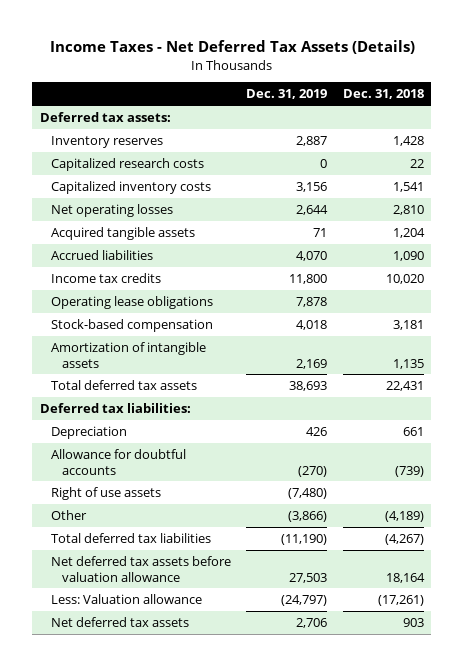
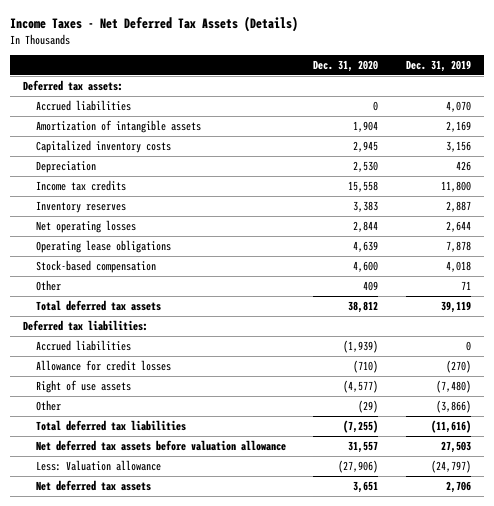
[342,89,424,100] Dec. 31, 2018 -> none
none -> [313,60,379,73] Dec. 31, 2020
[51,157,205,171] Capitalized research costs -> none
[51,226,196,240] Acquired tangible assets -> none
[51,341,207,368] Amortization of intangible assets -> [36,119,202,133] Amortization of intangible assets
[51,180,212,194] Capitalized inventory costs -> [36,139,172,153] Capitalized inventory costs
[51,425,128,439] Depreciation -> [36,160,97,173] Depreciation
[51,135,164,148] Inventory reserves -> [36,200,127,213] Inventory reserves
[51,203,174,217] Net operating losses -> [36,219,137,233] Net operating losses
none -> [36,279,62,291] Other
[289,380,328,391] 38,693 -> [440,300,471,313] 39,119
none -> [36,339,132,351] Accrued liabilities
[51,448,187,475] Allowance for doubtful accounts -> [36,359,172,371] Allowance for credit losses
[281,533,328,545] (11,190) -> [430,419,471,433] (11,616)

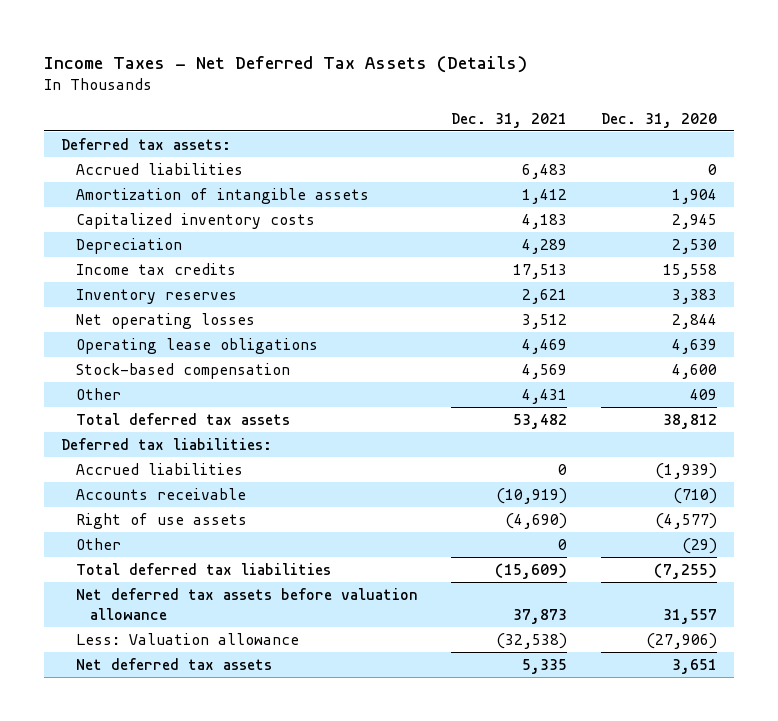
[405,60,471,73] Dec. 31, 2019 -> none
none -> [451,112,568,128] Dec. 31, 2021
[36,359,172,371] Allowance for credit losses -> none
none -> [75,488,246,501] Accounts receivable

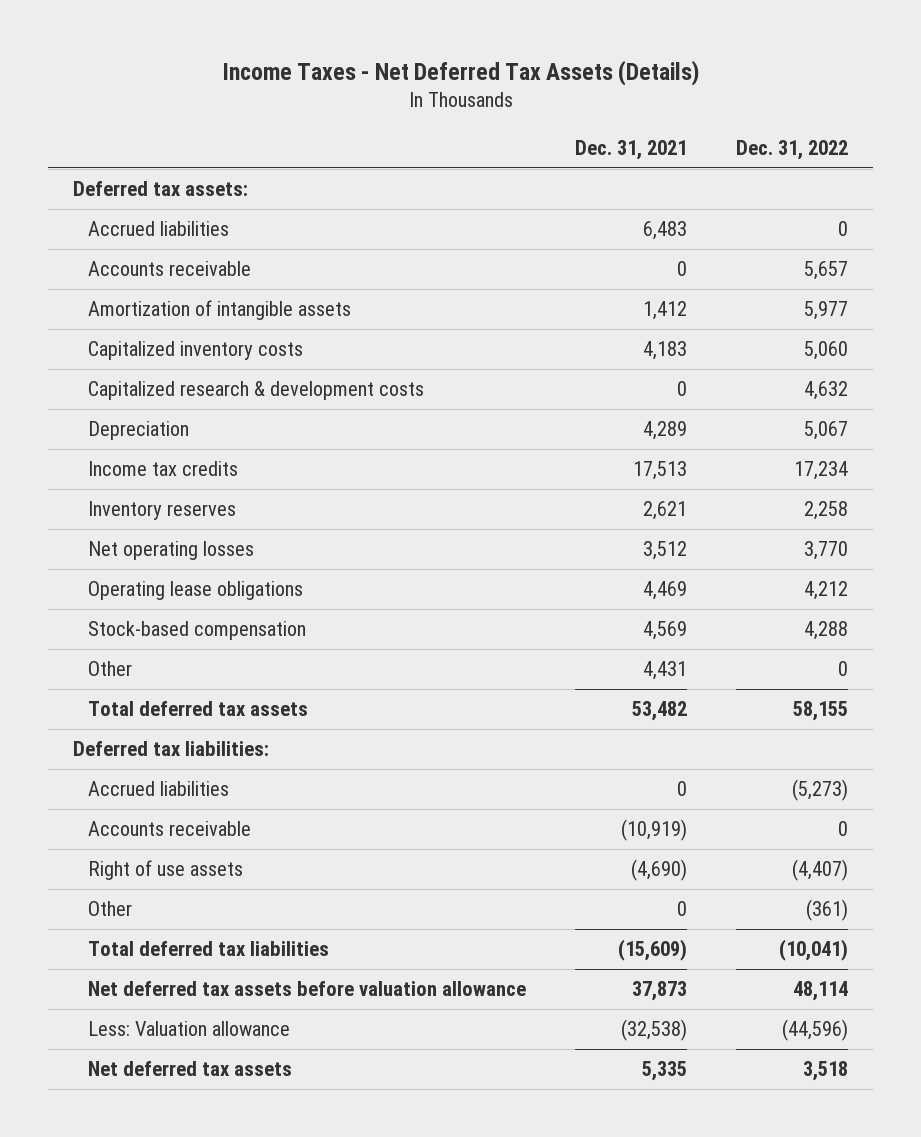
[601,112,718,128] Dec. 31, 2020 -> none
none -> [736,139,849,160] Dec. 31, 2022
none -> [88,261,252,277] Accounts receivable
none -> [88,381,425,401] Capitalized research & development costs

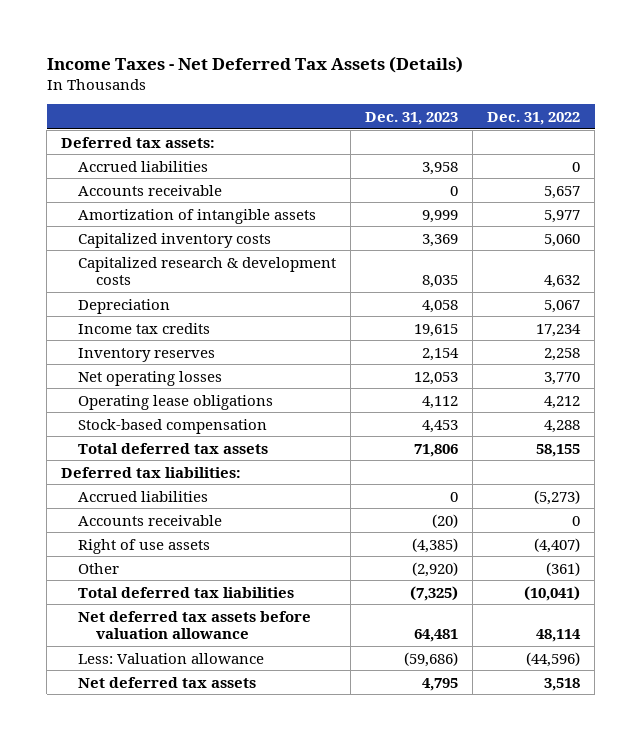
[575,139,688,160] Dec. 31, 2021 -> none
none -> [365,112,459,126] Dec. 31, 2023
[88,661,133,677] Other -> none

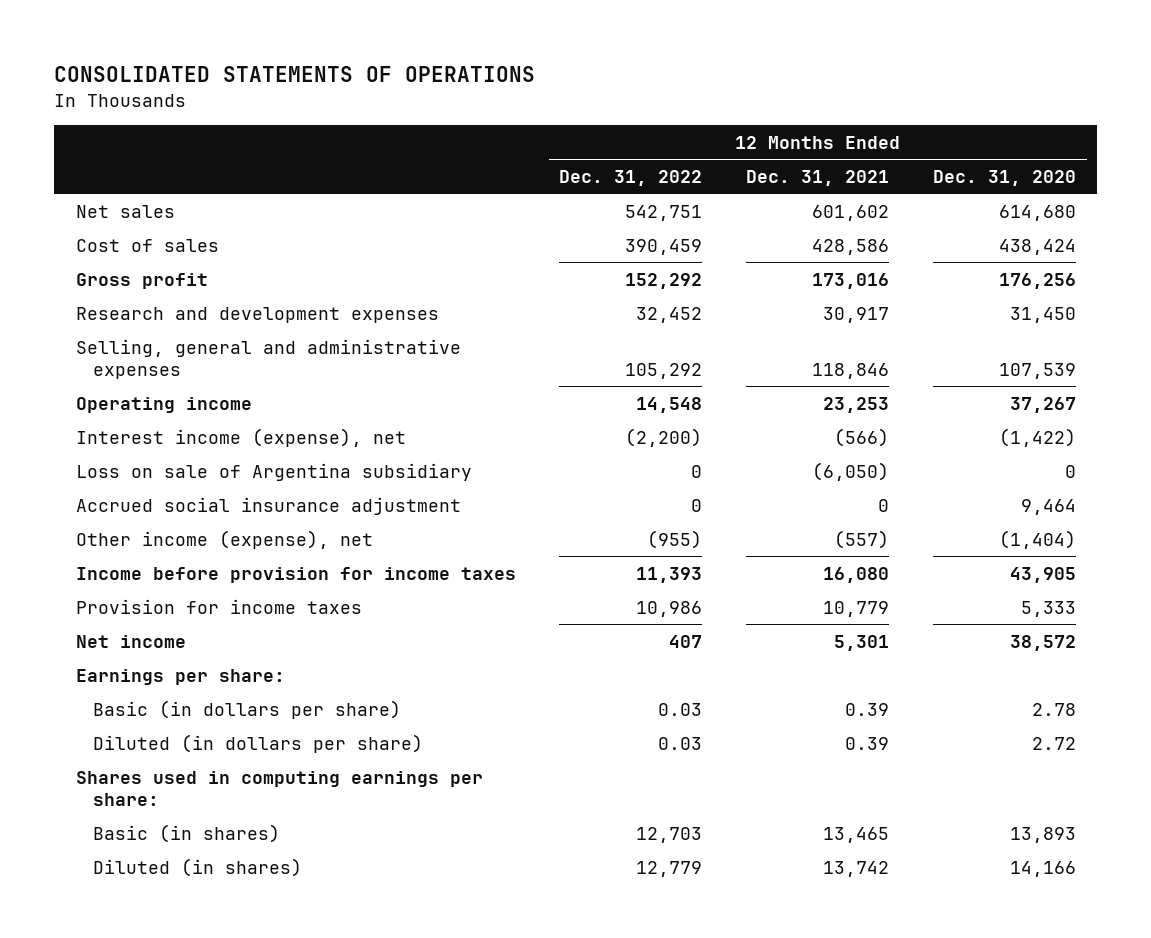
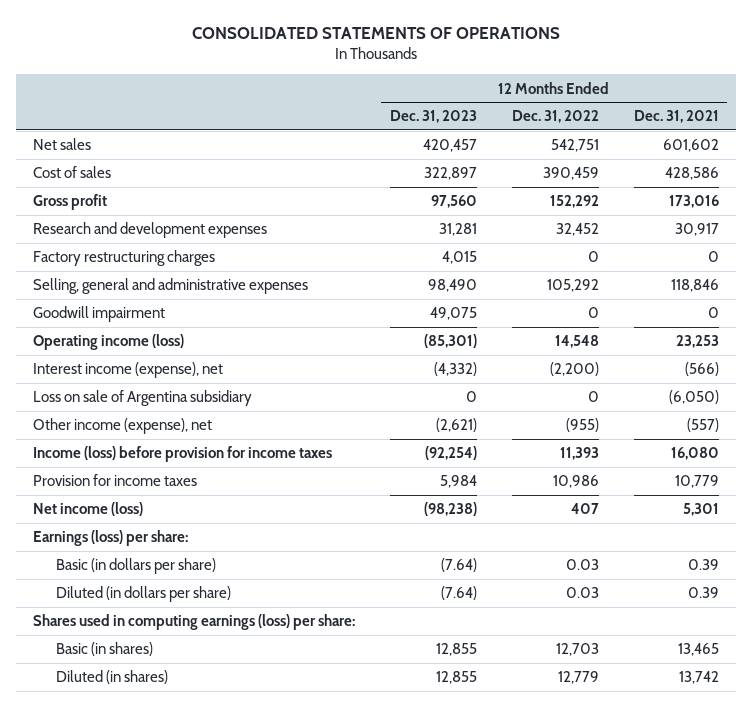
[932,169,1076,186] Dec. 31, 2020 -> none
none -> [390,110,478,124] Dec. 31, 2023
none -> [33,250,216,267] Factory restructuring charges
none -> [33,306,166,323] Goodwill impairment
[75,396,252,413] Operating income -> [33,334,185,351] Operating income (loss)
[75,496,461,515] Accrued social insurance adjustment -> none
[75,566,516,583] Income before provision for income taxes -> [33,446,333,463] Income (loss) before provision for income taxes
[75,634,186,648] Net income -> [33,502,144,517] Net income (loss)
[75,668,285,685] Earnings per share: -> [33,530,189,547] Earnings (loss) per share:
[75,770,483,806] Shares used in computing earnings per share: -> [33,614,356,631] Shares used in computing earnings (loss) per share:

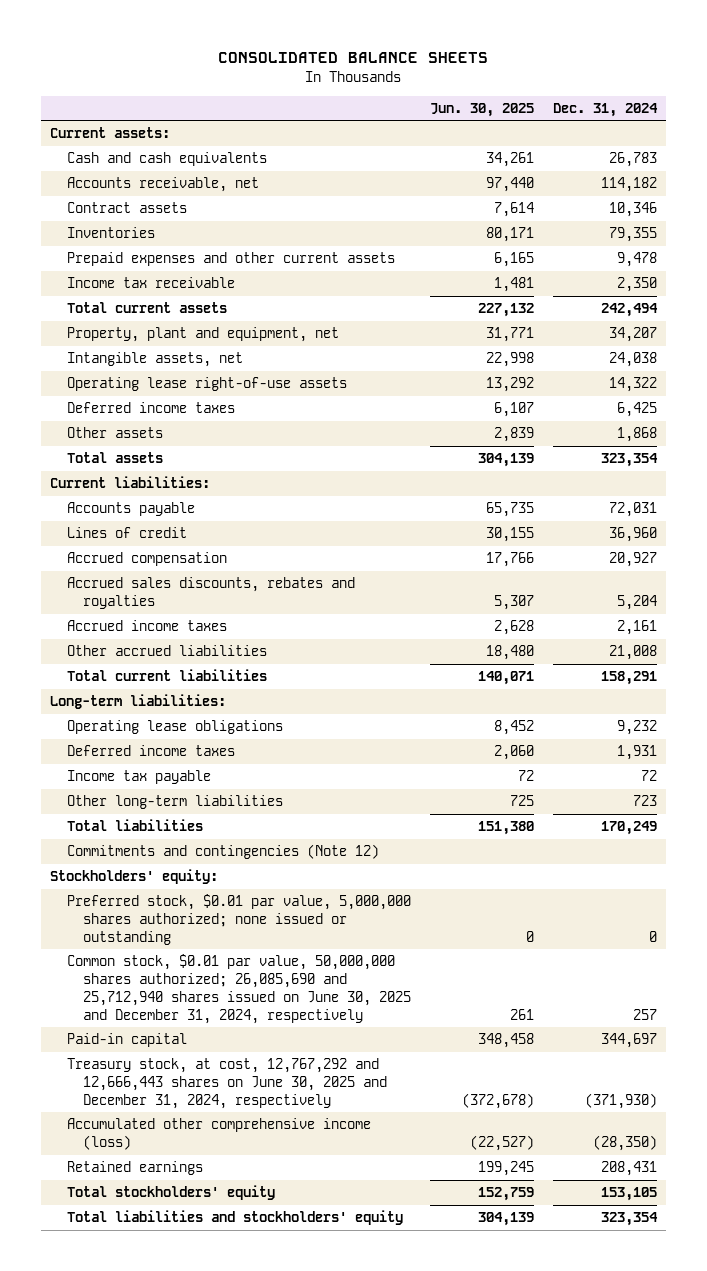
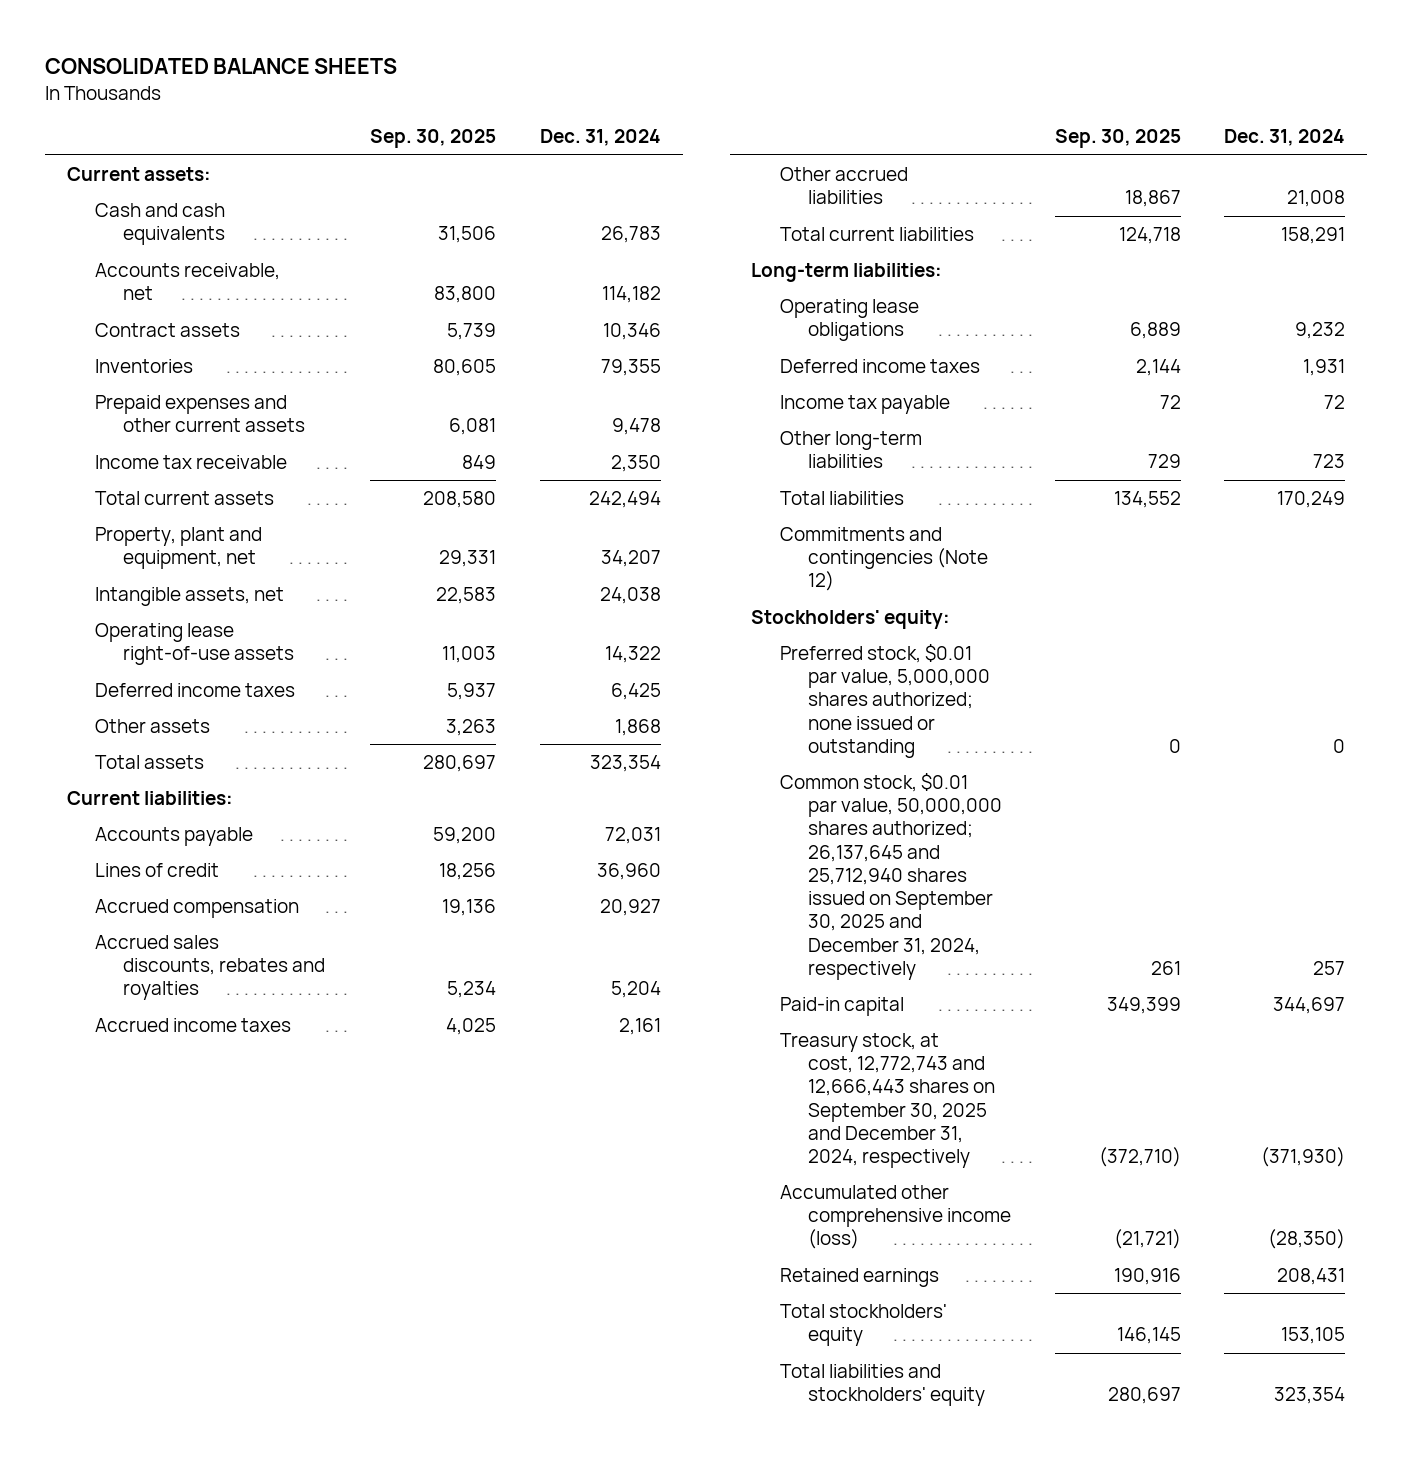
[429,102,534,117] Jun. 30, 2025 -> none
none -> [369,129,496,149] Sep. 30, 2025
[66,954,412,1024] Common stock, $0.01 par value, 50,000,000 shares authorized; 26,085,690 and 25,712,940 shares issued on June 30, 2025 and December 31, 2024, respectively -> [779,773,1003,980] Common stock, $0.01 par value, 50,000,000 shares authorized; 26,137,645 and 25,712,940 shares issued on September 30, 2025 and December 31, 2024, respectively
[66,1058,388,1109] Treasury stock, at cost, 12,767,292 and 12,666,443 shares on June 30, 2025 and December 31, 2024, respectively -> [779,1033,996,1169] Treasury stock, at cost, 12,772,743 and 12,666,443 shares on September 30, 2025 and December 31, 2024, respectively

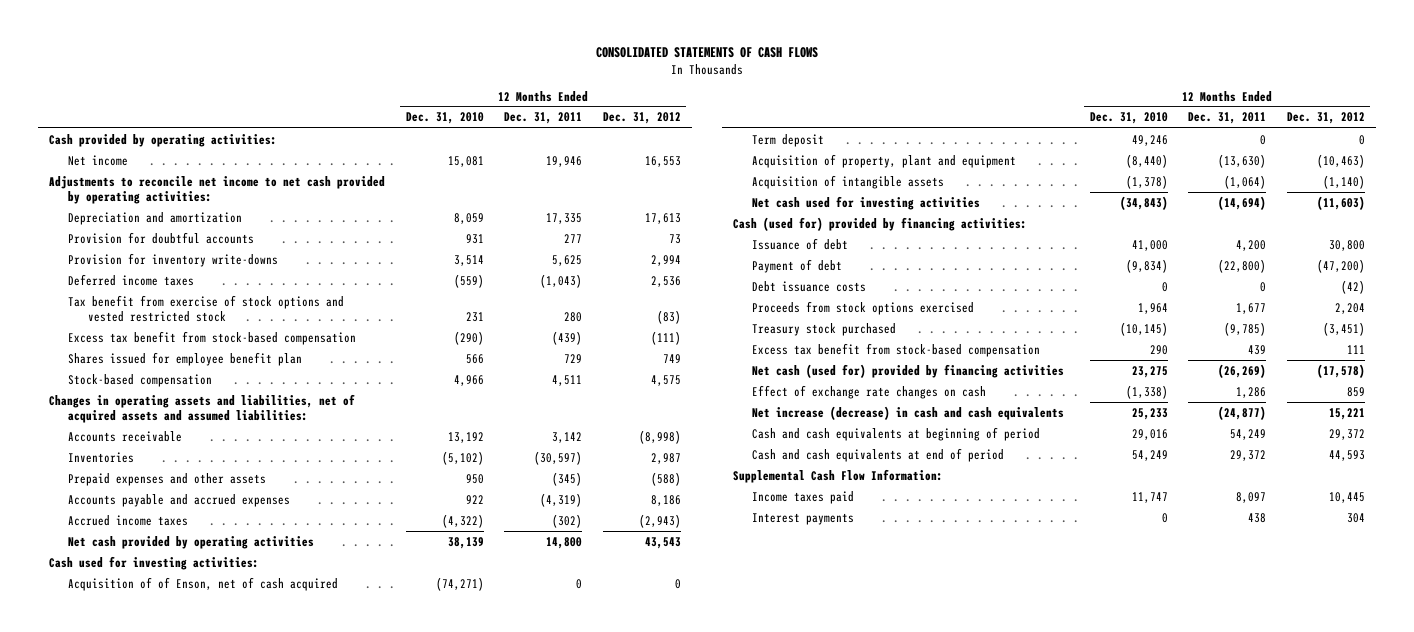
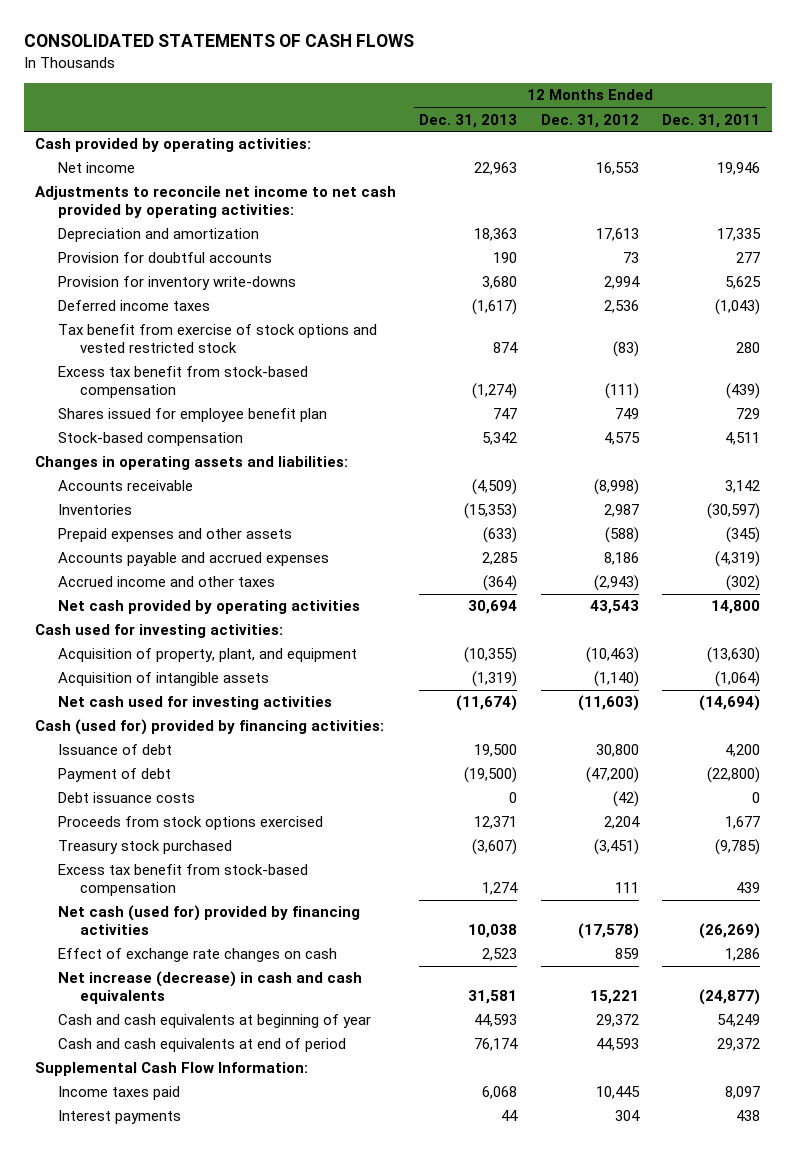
[405,112,484,125] Dec. 31, 2010 -> none
none -> [419,113,518,128] Dec. 31, 2013
[48,393,355,423] Changes in operating assets and liabilities, net of acquired assets and assumed liabilities: -> [35,456,349,471] Changes in operating assets and liabilities:
[68,514,189,526] Accrued income taxes -> [57,576,275,588] Accrued income and other taxes
[68,576,339,591] Acquisition of of Enson, net of cash acquired -> none
[752,133,825,147] Term deposit -> none
[752,153,1017,168] Acquisition of property, plant and equipment -> [57,648,357,663] Acquisition of property, plant, and equipment
[752,426,1041,441] Cash and cash equivalents at beginning of period -> [57,1014,371,1029] Cash and cash equivalents at beginning of year

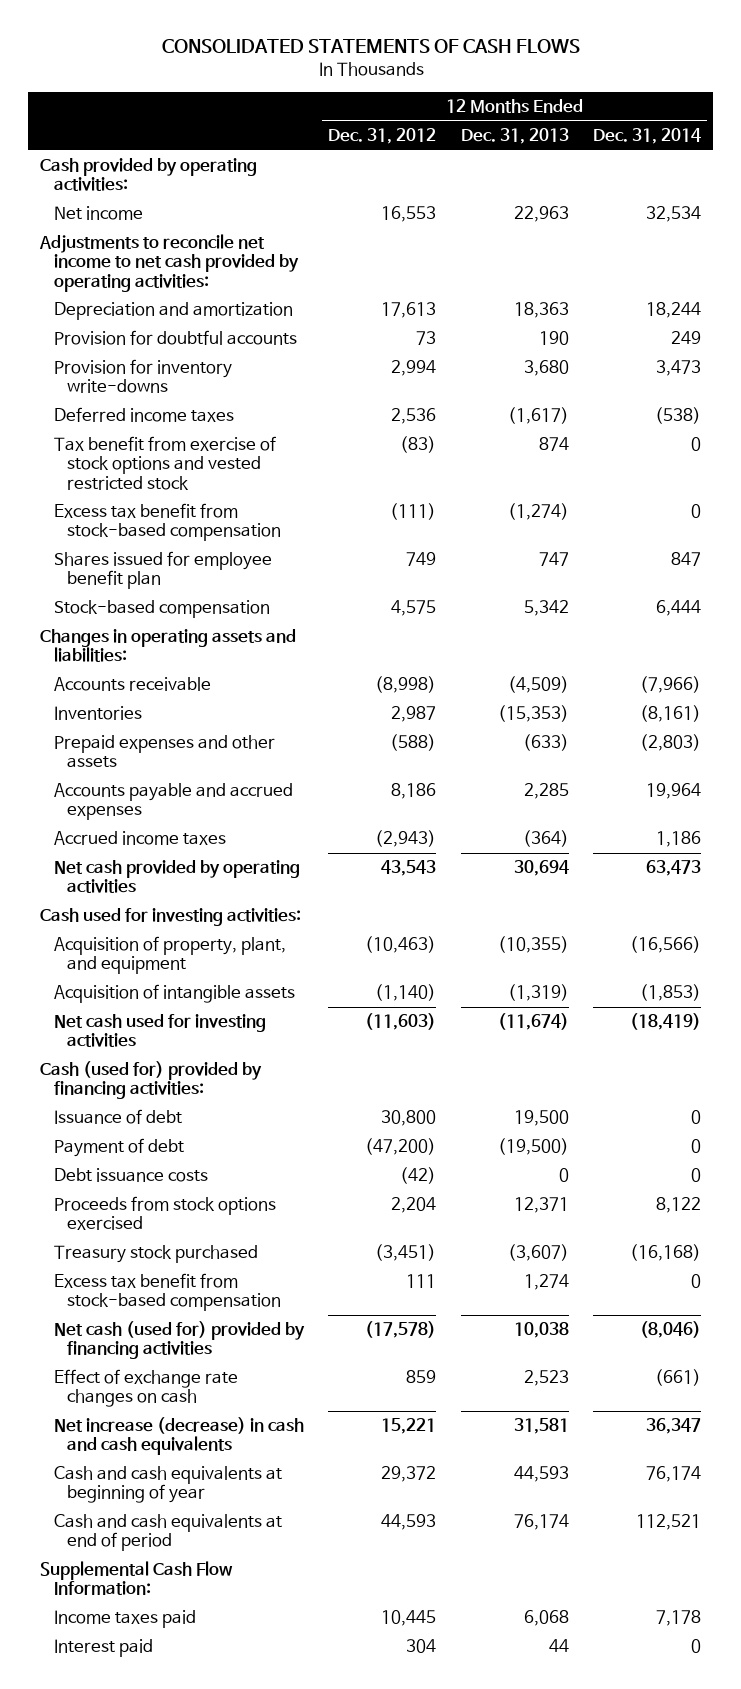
[661,113,760,128] Dec. 31, 2011 -> none
none -> [593,127,702,144] Dec. 31, 2014
[57,576,275,588] Accrued income and other taxes -> [53,831,226,846] Accrued income taxes
[57,1110,181,1125] Interest payments -> [53,1639,153,1658] Interest paid

